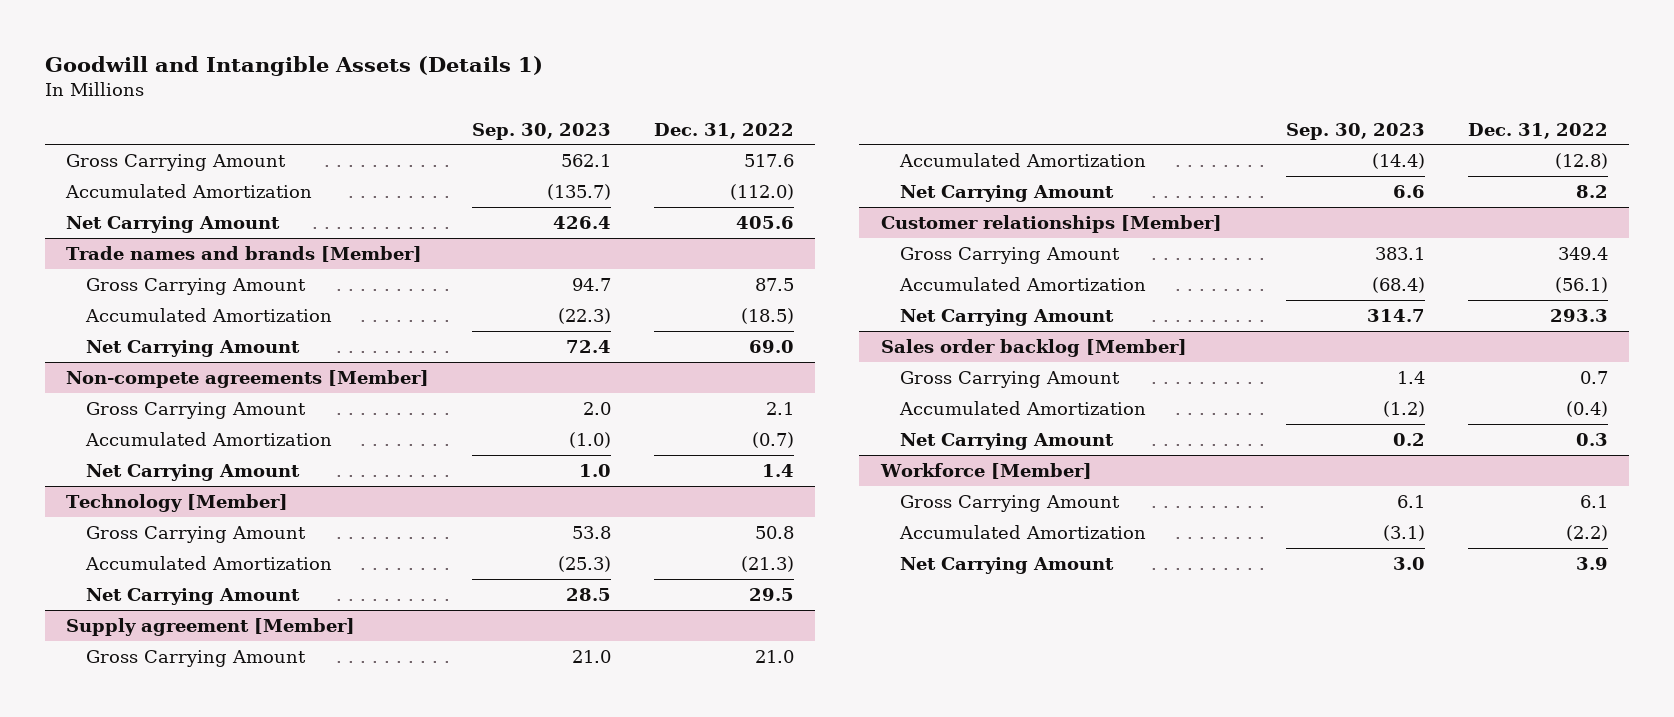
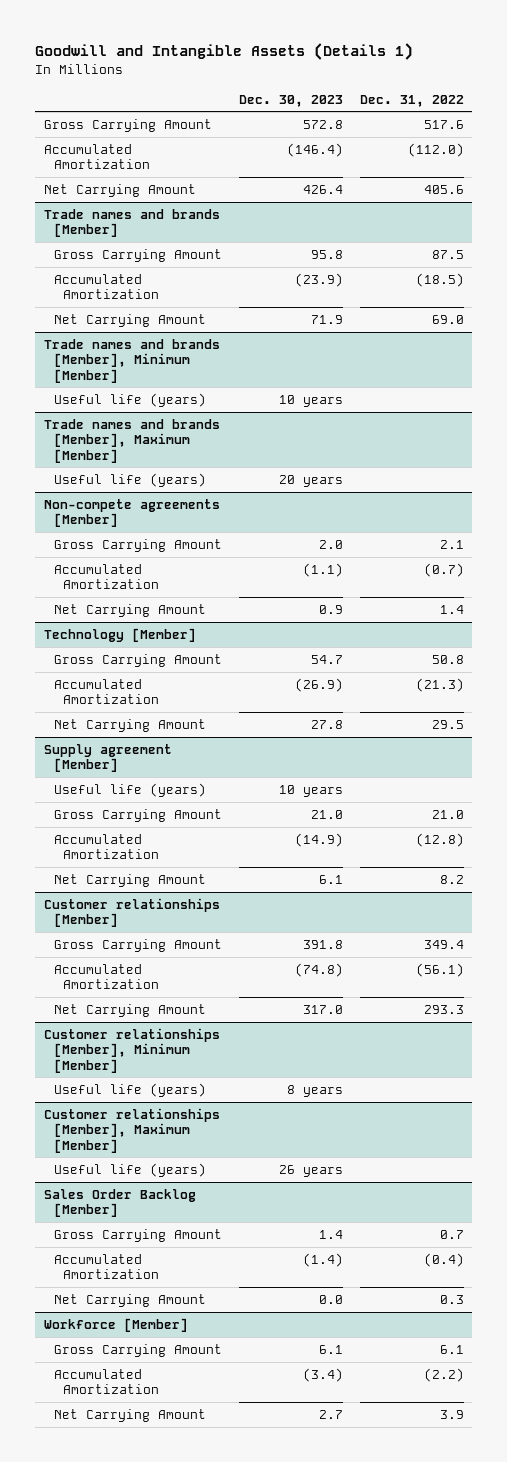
[471,122,611,140] Sep. 30, 2023 -> none
none -> [238,94,343,107] Dec. 30, 2023
none -> [43,338,220,383] Trade names and brands [Member], Minimum [Member]
none -> [53,392,206,407] Useful life (years)
none -> [43,418,220,463] Trade names and brands [Member], Maximum [Member]
none -> [53,472,206,487] Useful life (years)
none -> [53,782,206,797] Useful life (years)
none -> [43,1027,220,1073] Customer relationships [Member], Minimum [Member]
none -> [53,1082,206,1097] Useful life (years)
none -> [43,1107,220,1153] Customer relationships [Member], Maximum [Member]
none -> [53,1162,206,1177] Useful life (years)
[880,338,1187,357] Sales order backlog [Member] -> [43,1188,196,1218] Sales Order Backlog [Member]

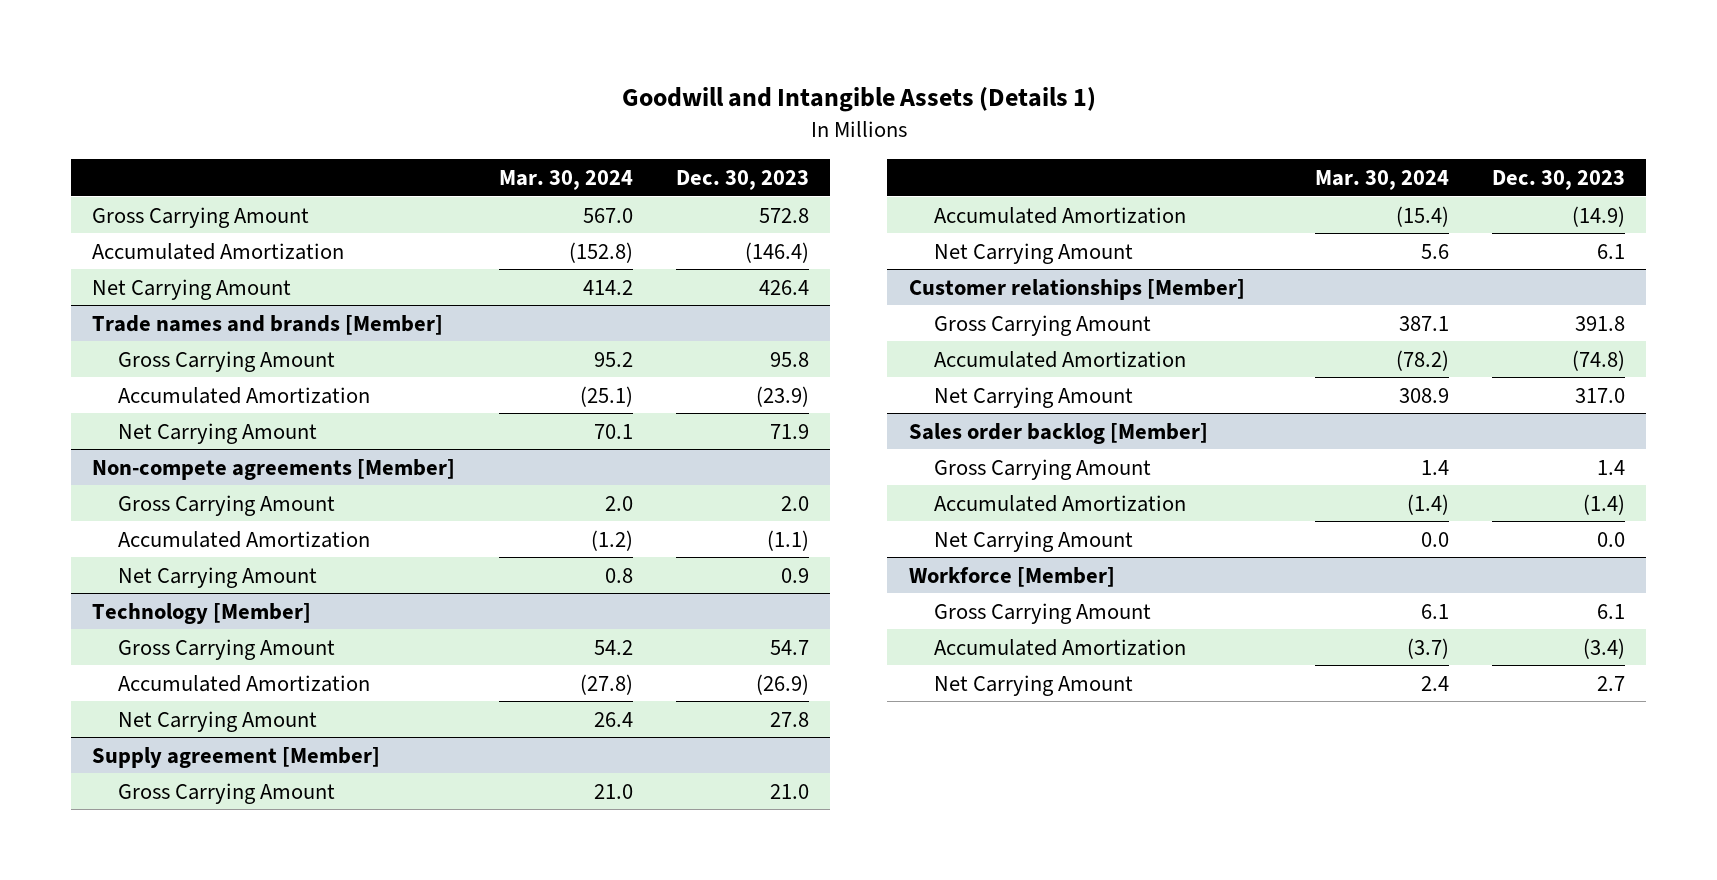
[359,94,464,107] Dec. 31, 2022 -> none
none -> [498,170,633,191] Mar. 30, 2024
[43,338,220,383] Trade names and brands [Member], Minimum [Member] -> none
[53,392,206,407] Useful life (years) -> none
[43,418,220,463] Trade names and brands [Member], Maximum [Member] -> none
[53,472,206,487] Useful life (years) -> none
[53,782,206,797] Useful life (years) -> none
[43,1027,220,1073] Customer relationships [Member], Minimum [Member] -> none
[53,1082,206,1097] Useful life (years) -> none
[43,1107,220,1153] Customer relationships [Member], Maximum [Member] -> none
[53,1162,206,1177] Useful life (years) -> none
[43,1188,196,1218] Sales Order Backlog [Member] -> [908,422,1208,444] Sales order backlog [Member]

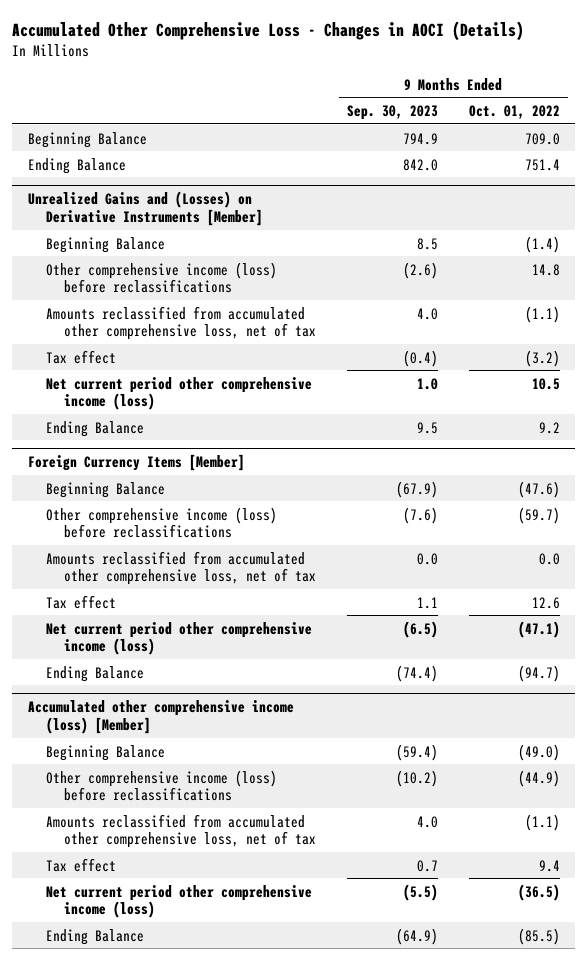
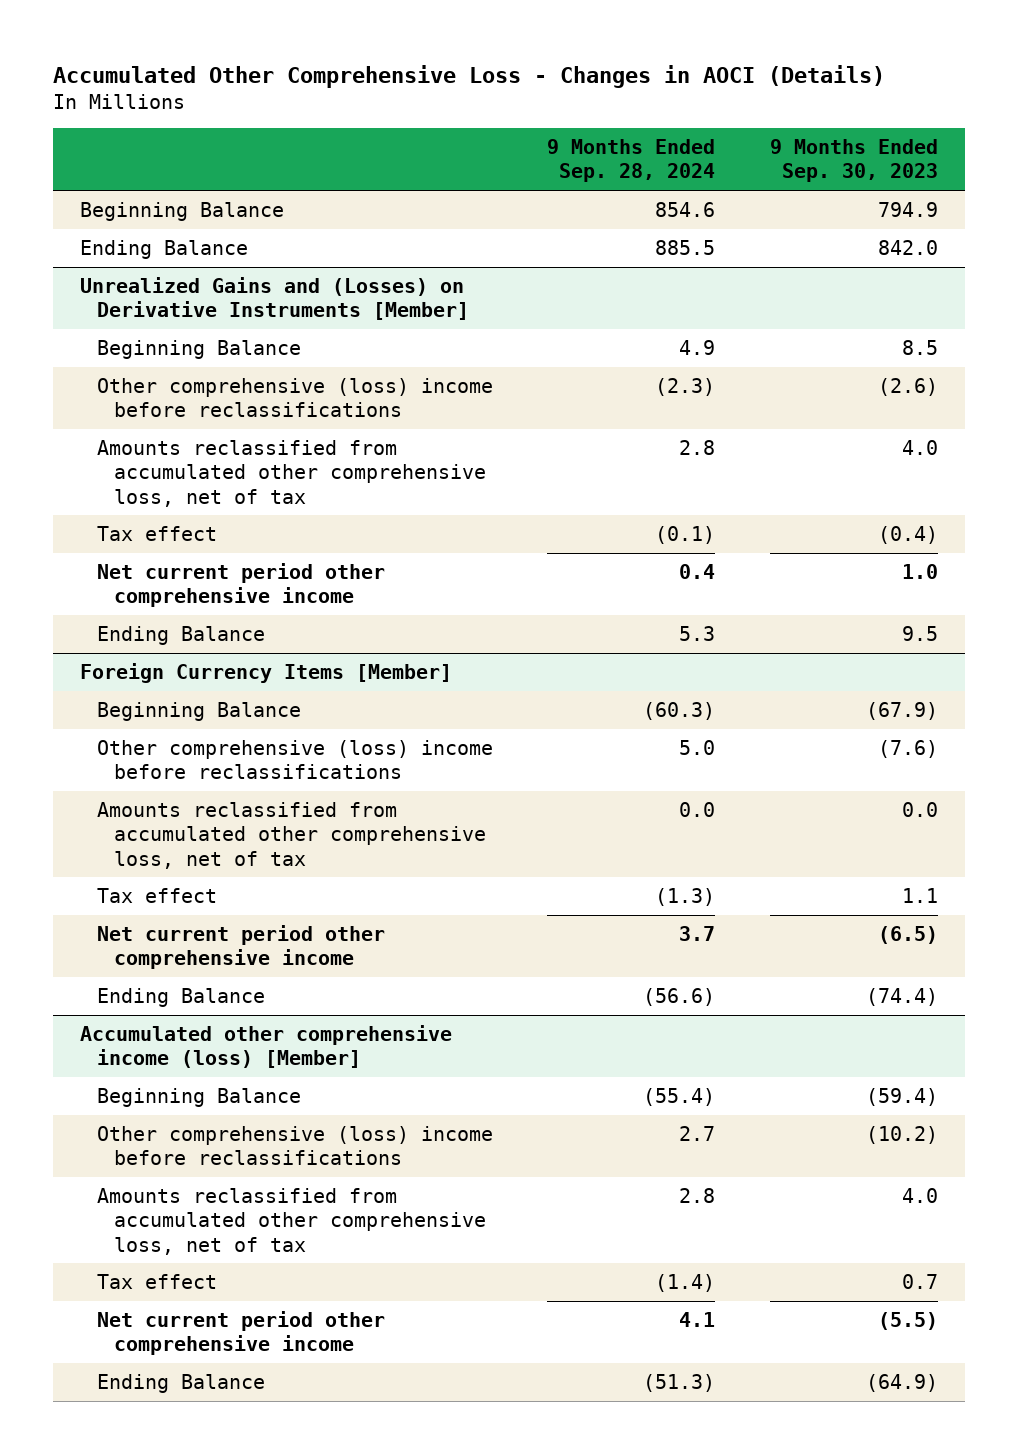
[468,105,560,120] Oct. 01, 2022 -> none
none -> [547,138,716,183] 9 Months Ended Sep. 28, 2024
[45,261,277,294] Other comprehensive income (loss) before reclassifications -> [96,377,493,418] Other comprehensive (loss) income before reclassifications
[45,376,312,411] Net current period other comprehensive income (loss) -> [96,562,385,608] Net current period other comprehensive income
[45,506,277,539] Other comprehensive income (loss) before reclassifications -> [96,739,493,780] Other comprehensive (loss) income before reclassifications
[45,621,312,656] Net current period other comprehensive income (loss) -> [96,924,385,970] Net current period other comprehensive income
[45,769,277,802] Other comprehensive income (loss) before reclassifications -> [96,1125,493,1166] Other comprehensive (loss) income before reclassifications
[45,884,312,919] Net current period other comprehensive income (loss) -> [96,1310,385,1356] Net current period other comprehensive income

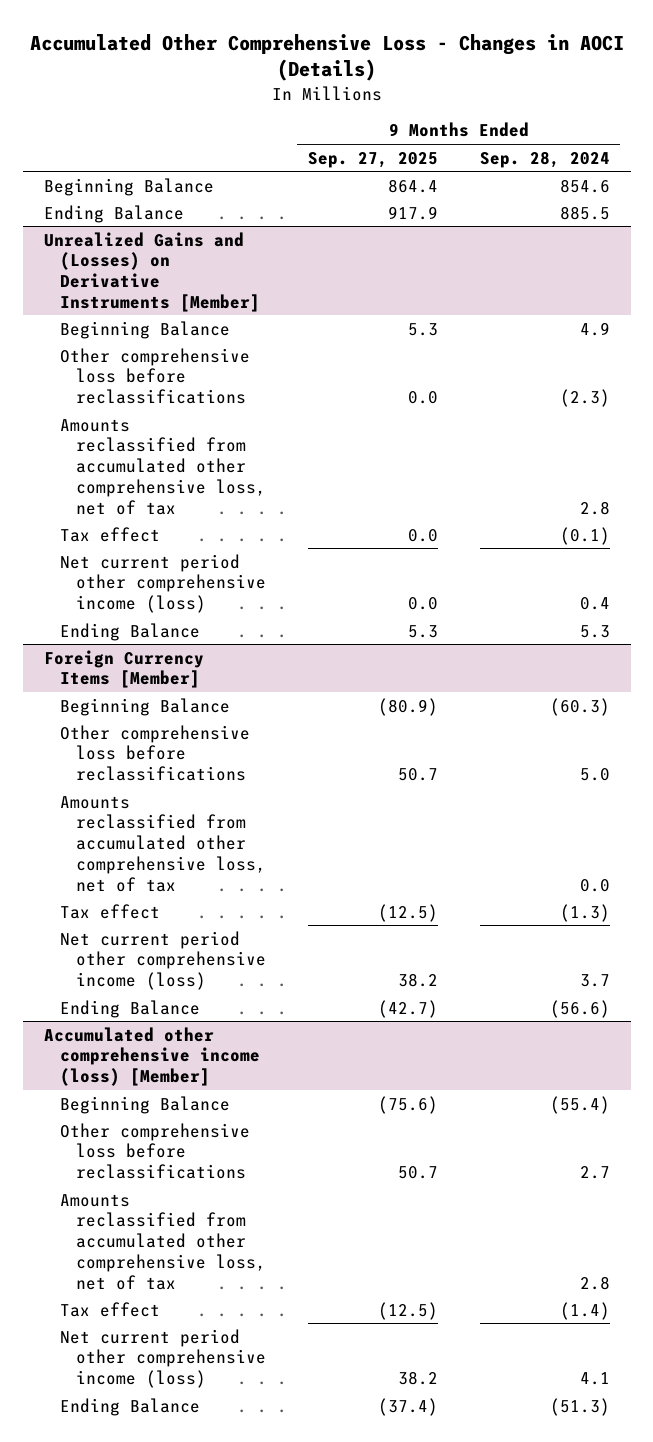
[769,138,938,183] 9 Months Ended Sep. 30, 2023 -> none
none -> [307,151,438,168] Sep. 27, 2025
[96,377,493,418] Other comprehensive (loss) income before reclassifications -> [59,347,250,405] Other comprehensive loss before reclassifications
[96,562,385,608] Net current period other comprehensive income -> [59,553,266,614] Net current period other comprehensive income (loss)
[96,739,493,780] Other comprehensive (loss) income before reclassifications -> [59,724,250,782] Other comprehensive loss before reclassifications
[96,924,385,970] Net current period other comprehensive income -> [59,930,266,991] Net current period other comprehensive income (loss)
[96,1125,493,1166] Other comprehensive (loss) income before reclassifications -> [59,1122,250,1180] Other comprehensive loss before reclassifications
[96,1310,385,1356] Net current period other comprehensive income -> [59,1328,266,1389] Net current period other comprehensive income (loss)

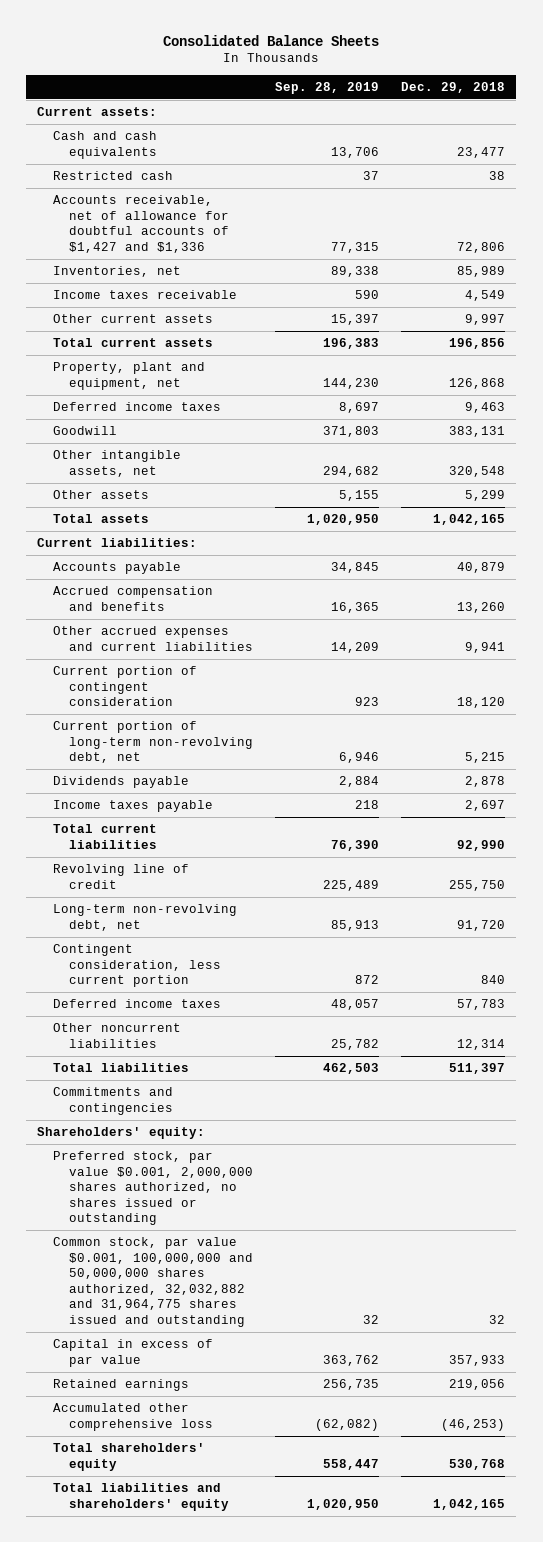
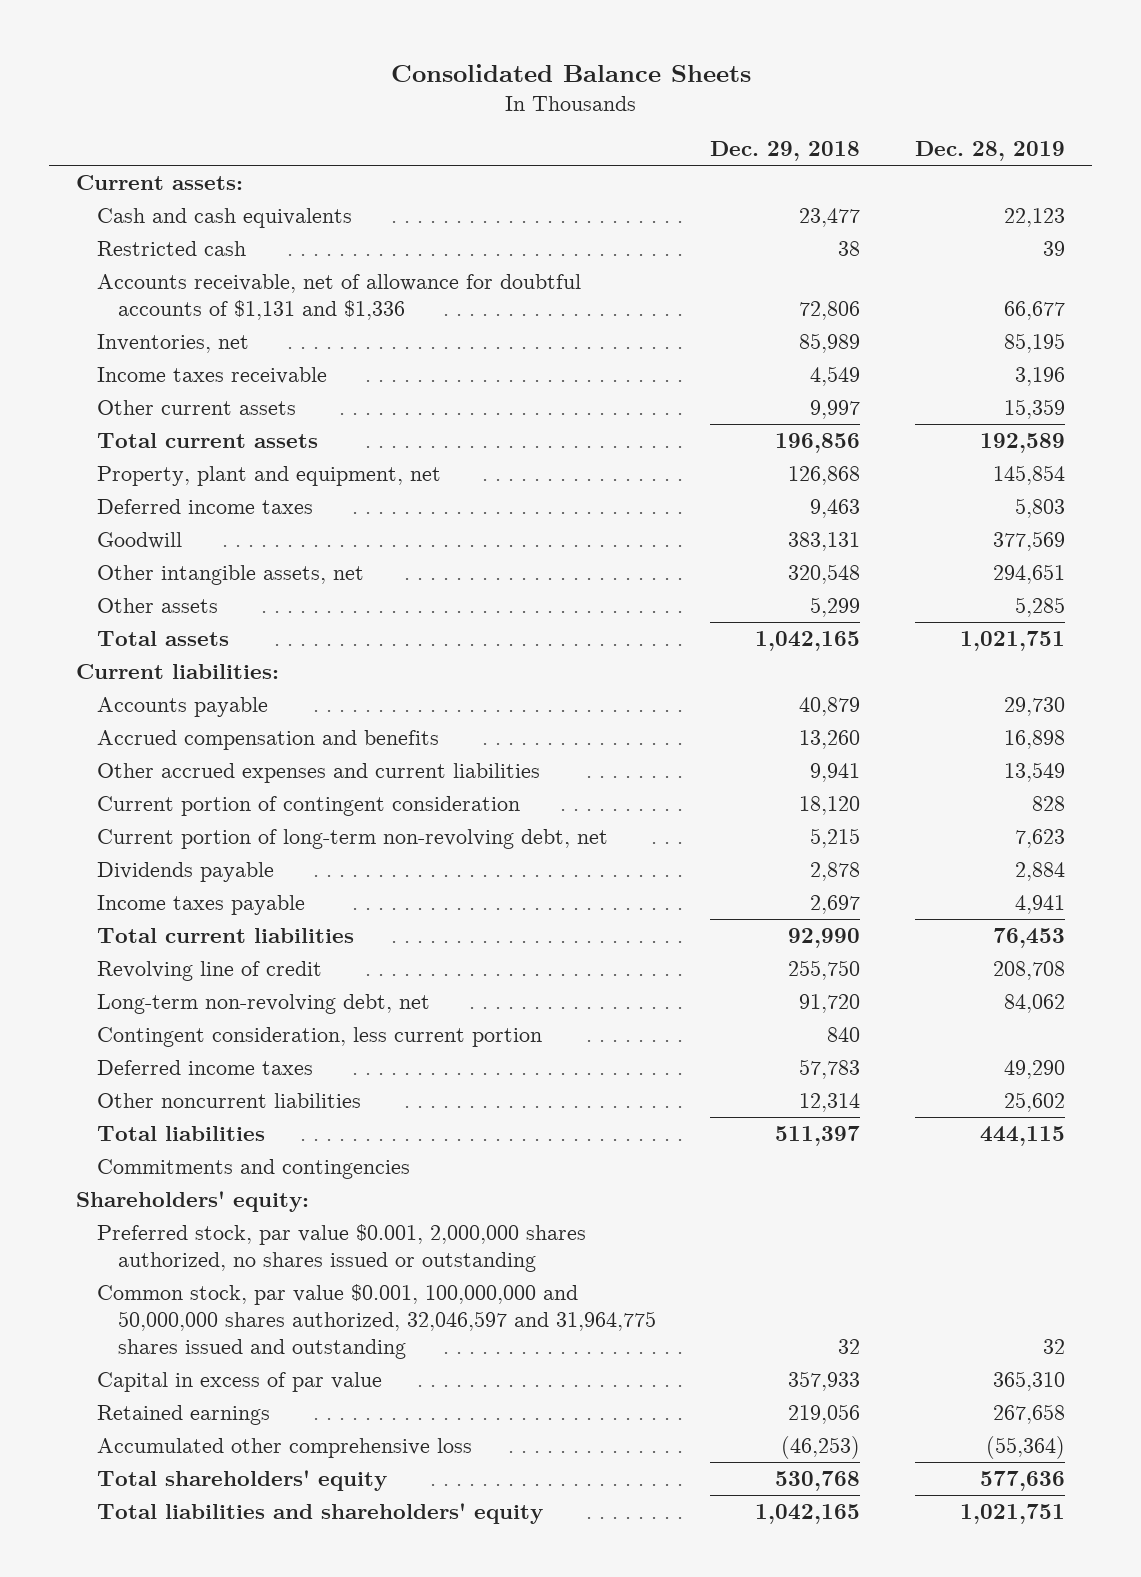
[275,81,380,94] Sep. 28, 2019 -> none
none -> [914,141,1065,162] Dec. 28, 2019
[53,195,229,253] Accounts receivable, net of allowance for doubtful accounts of $1,427 and $1,336 -> [97,273,582,320] Accounts receivable, net of allowance for doubtful accounts of $1,131 and $1,336
[53,1237,253,1327] Common stock, par value $0.001, 100,000,000 and 50,000,000 shares authorized, 32,032,882 and 31,964,775 shares issued and outstanding -> [97,1283,657,1359] Common stock, par value $0.001, 100,000,000 and 50,000,000 shares authorized, 32,046,597 and 31,964,775 shares issued and outstanding

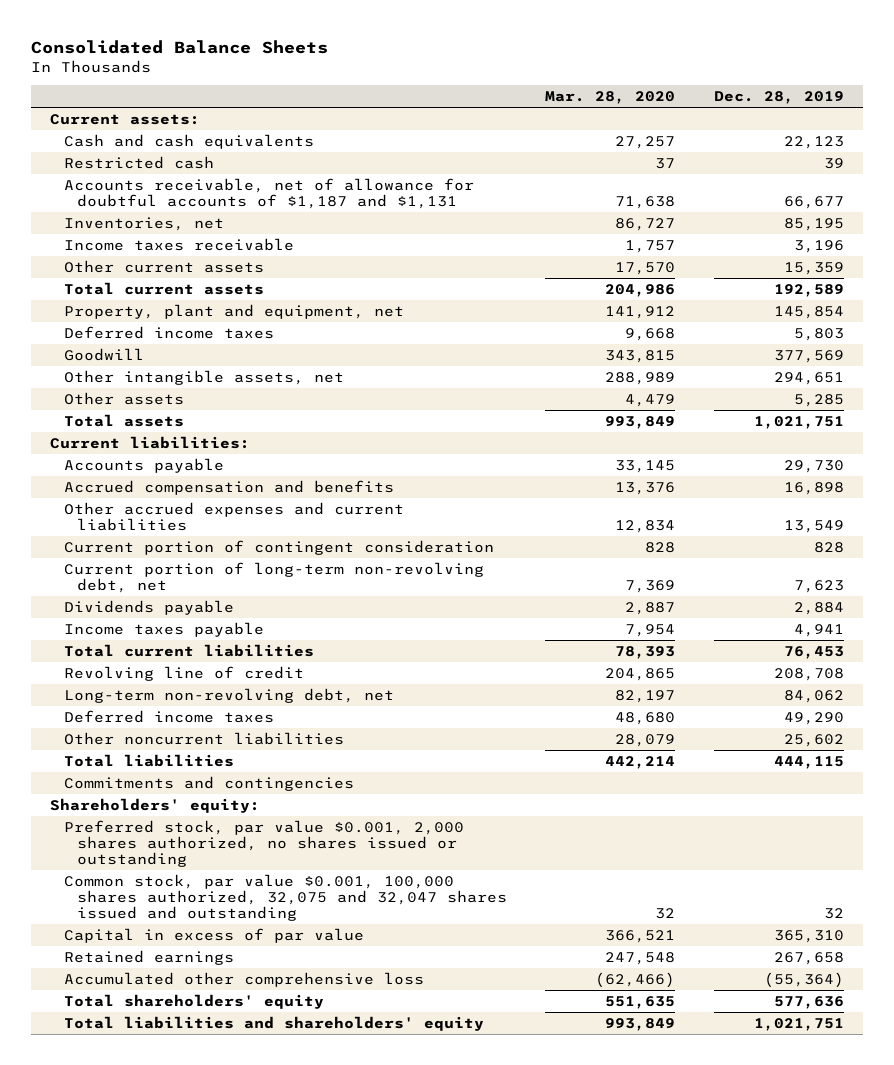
[710,141,861,162] Dec. 29, 2018 -> none
none -> [545,91,676,105] Mar. 28, 2020
[97,273,582,320] Accounts receivable, net of allowance for doubtful accounts of $1,131 and $1,336 -> [63,177,474,209] Accounts receivable, net of allowance for doubtful accounts of $1,187 and $1,131
[97,1026,543,1047] Contingent consideration, less current portion -> none
[97,1223,587,1272] Preferred stock, par value $0.001, 2,000,000 shares authorized, no shares issued or outstanding -> [63,819,464,867] Preferred stock, par value $0.001, 2,000 shares authorized, no shares issued or outstanding
[97,1283,657,1359] Common stock, par value $0.001, 100,000,000 and 50,000,000 shares authorized, 32,046,597 and 31,964,775 shares issued and outstanding -> [63,873,508,921] Common stock, par value $0.001, 100,000 shares authorized, 32,075 and 32,047 shares issued and outstanding

